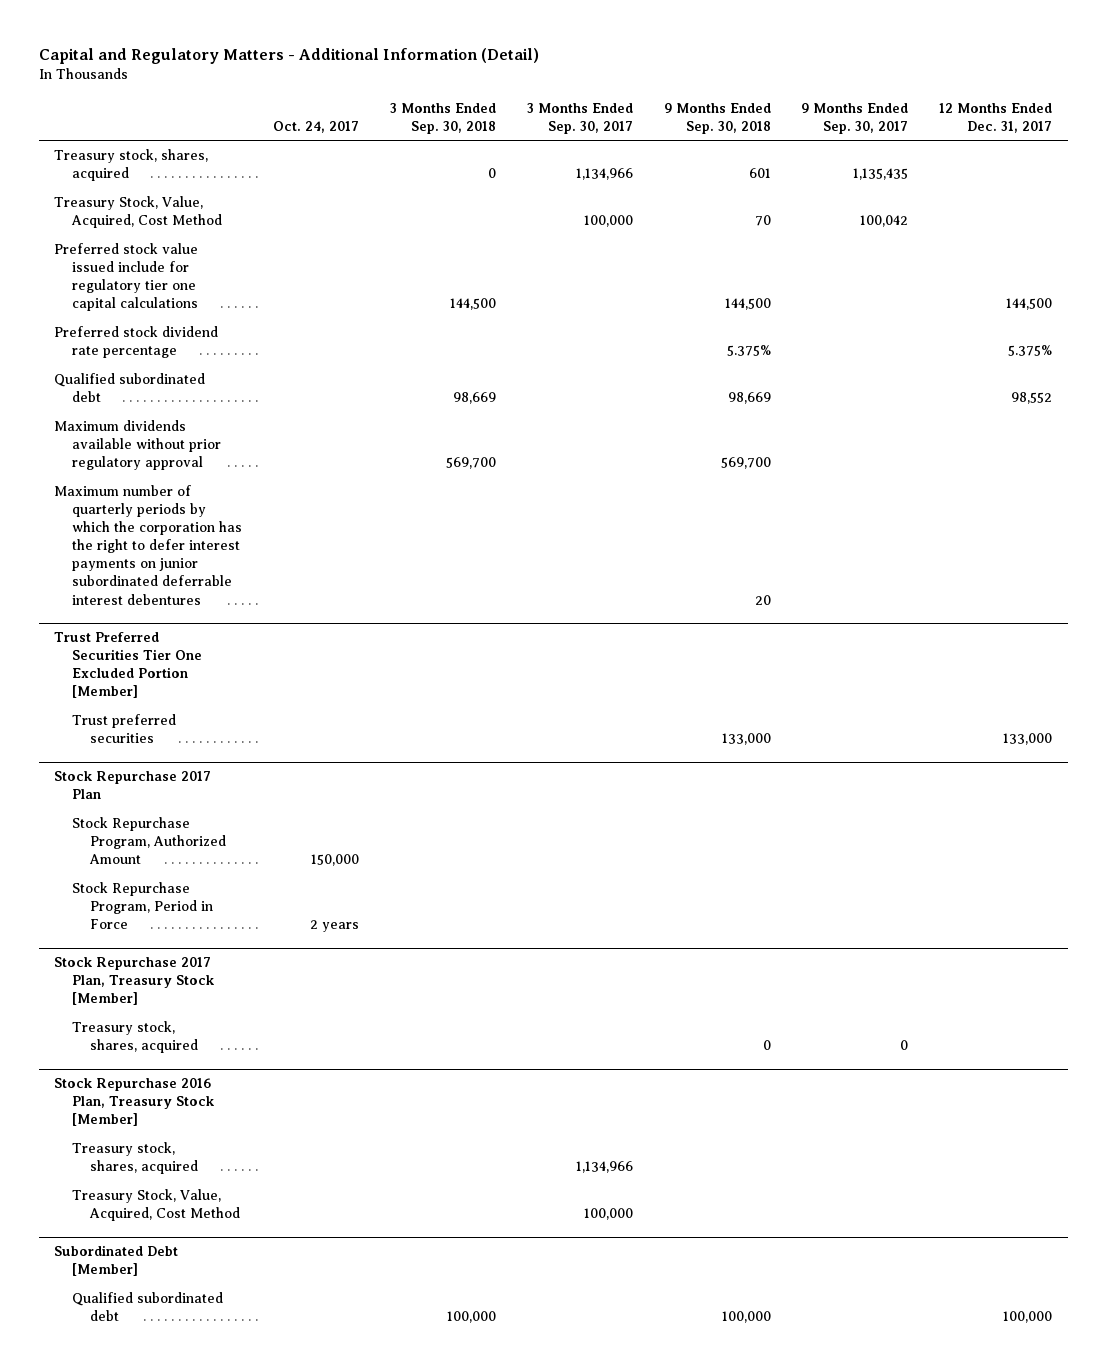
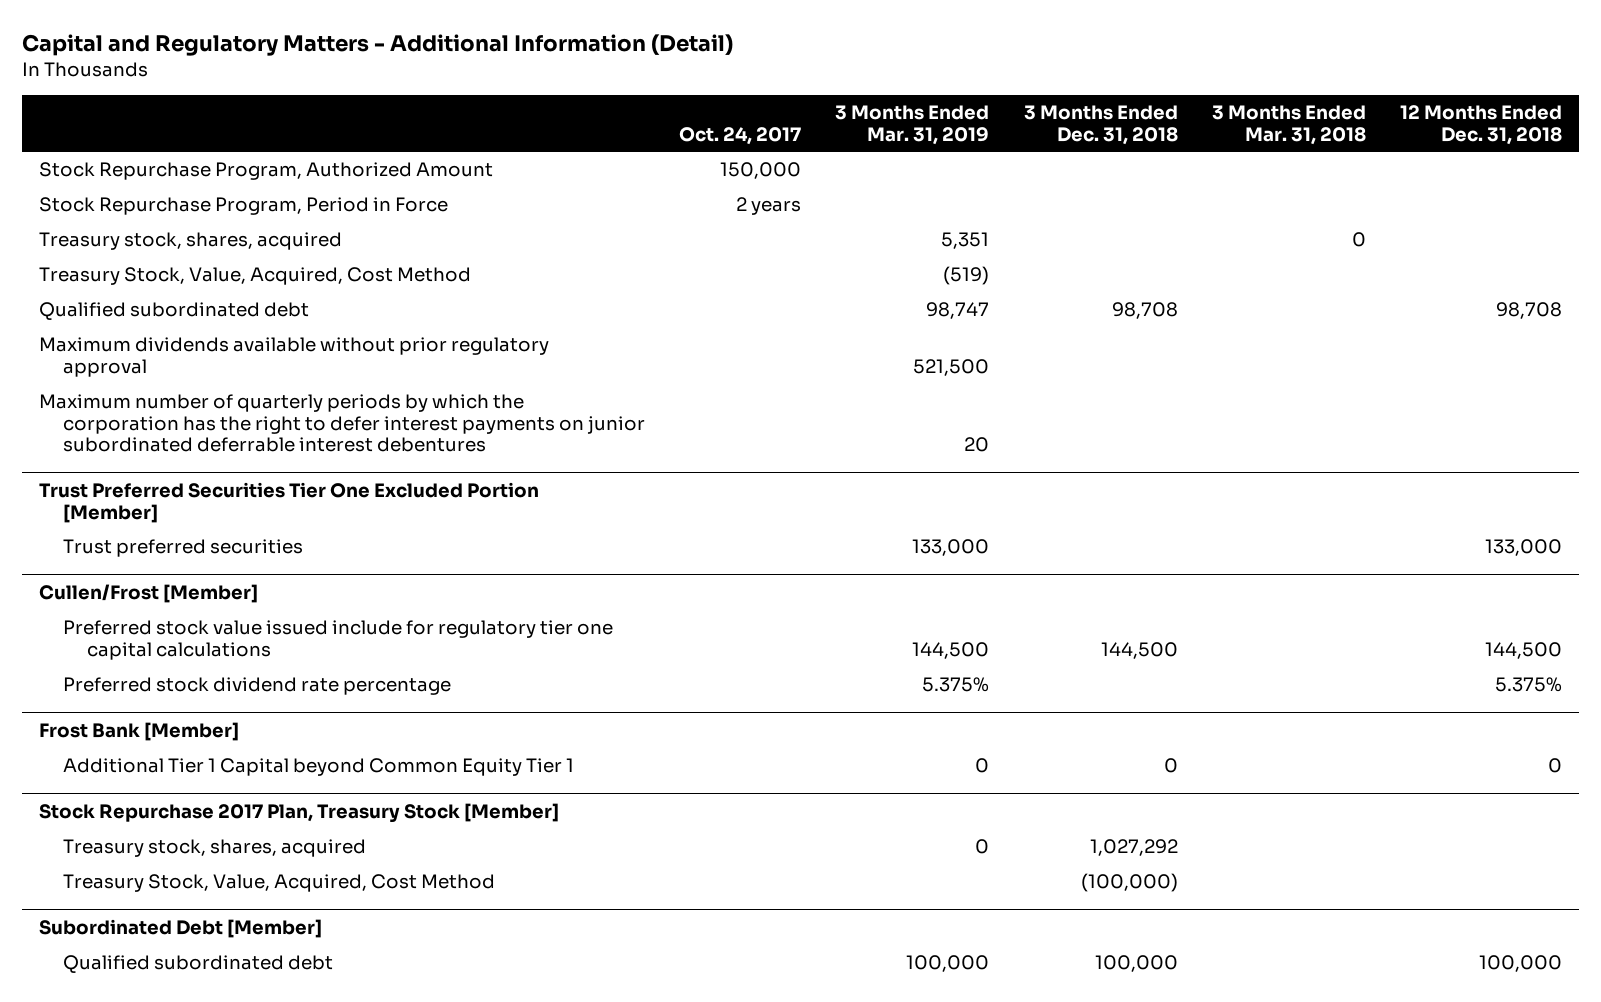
[389,102,496,134] 3 Months Ended Sep. 30, 2018 -> none
[526,102,633,134] 3 Months Ended Sep. 30, 2017 -> none
[663,102,771,134] 9 Months Ended Sep. 30, 2018 -> none
[801,102,909,134] 9 Months Ended Sep. 30, 2017 -> none
[939,102,1053,133] 12 Months Ended Dec. 31, 2017 -> none
none -> [835,105,990,145] 3 Months Ended Mar. 31, 2019
none -> [1023,105,1178,145] 3 Months Ended Dec. 31, 2018
none -> [1212,105,1367,145] 3 Months Ended Mar. 31, 2018
none -> [1400,105,1563,145] 12 Months Ended Dec. 31, 2018
none -> [38,162,493,181] Stock Repurchase Program, Authorized Amount
none -> [38,197,448,216] Stock Repurchase Program, Period in Force
[53,243,199,312] Preferred stock value issued include for regulatory tier one capital calculations -> none
[53,326,218,359] Preferred stock dividend rate percentage -> none
[53,771,211,800] Stock Repurchase 2017 Plan -> none
[72,817,227,865] Stock Repurchase Program, Authorized Amount -> none
[72,882,214,930] Stock Repurchase Program, Period in Force -> none
none -> [38,584,258,604] Cullen/Frost [Member]
none -> [62,620,613,660] Preferred stock value issued include for regulatory tier one capital calculations
none -> [62,677,451,696] Preferred stock dividend rate percentage
none -> [38,722,239,742] Frost Bank [Member]
none -> [62,758,574,777] Additional Tier 1 Capital beyond Common Equity Tier 1
[53,1078,216,1127] Stock Repurchase 2016 Plan, Treasury Stock [Member] -> none
[72,1142,199,1175] Treasury stock, shares, acquired -> none
[72,1189,241,1222] Treasury Stock, Value, Acquired, Cost Method -> none
none -> [62,874,495,893] Treasury Stock, Value, Acquired, Cost Method

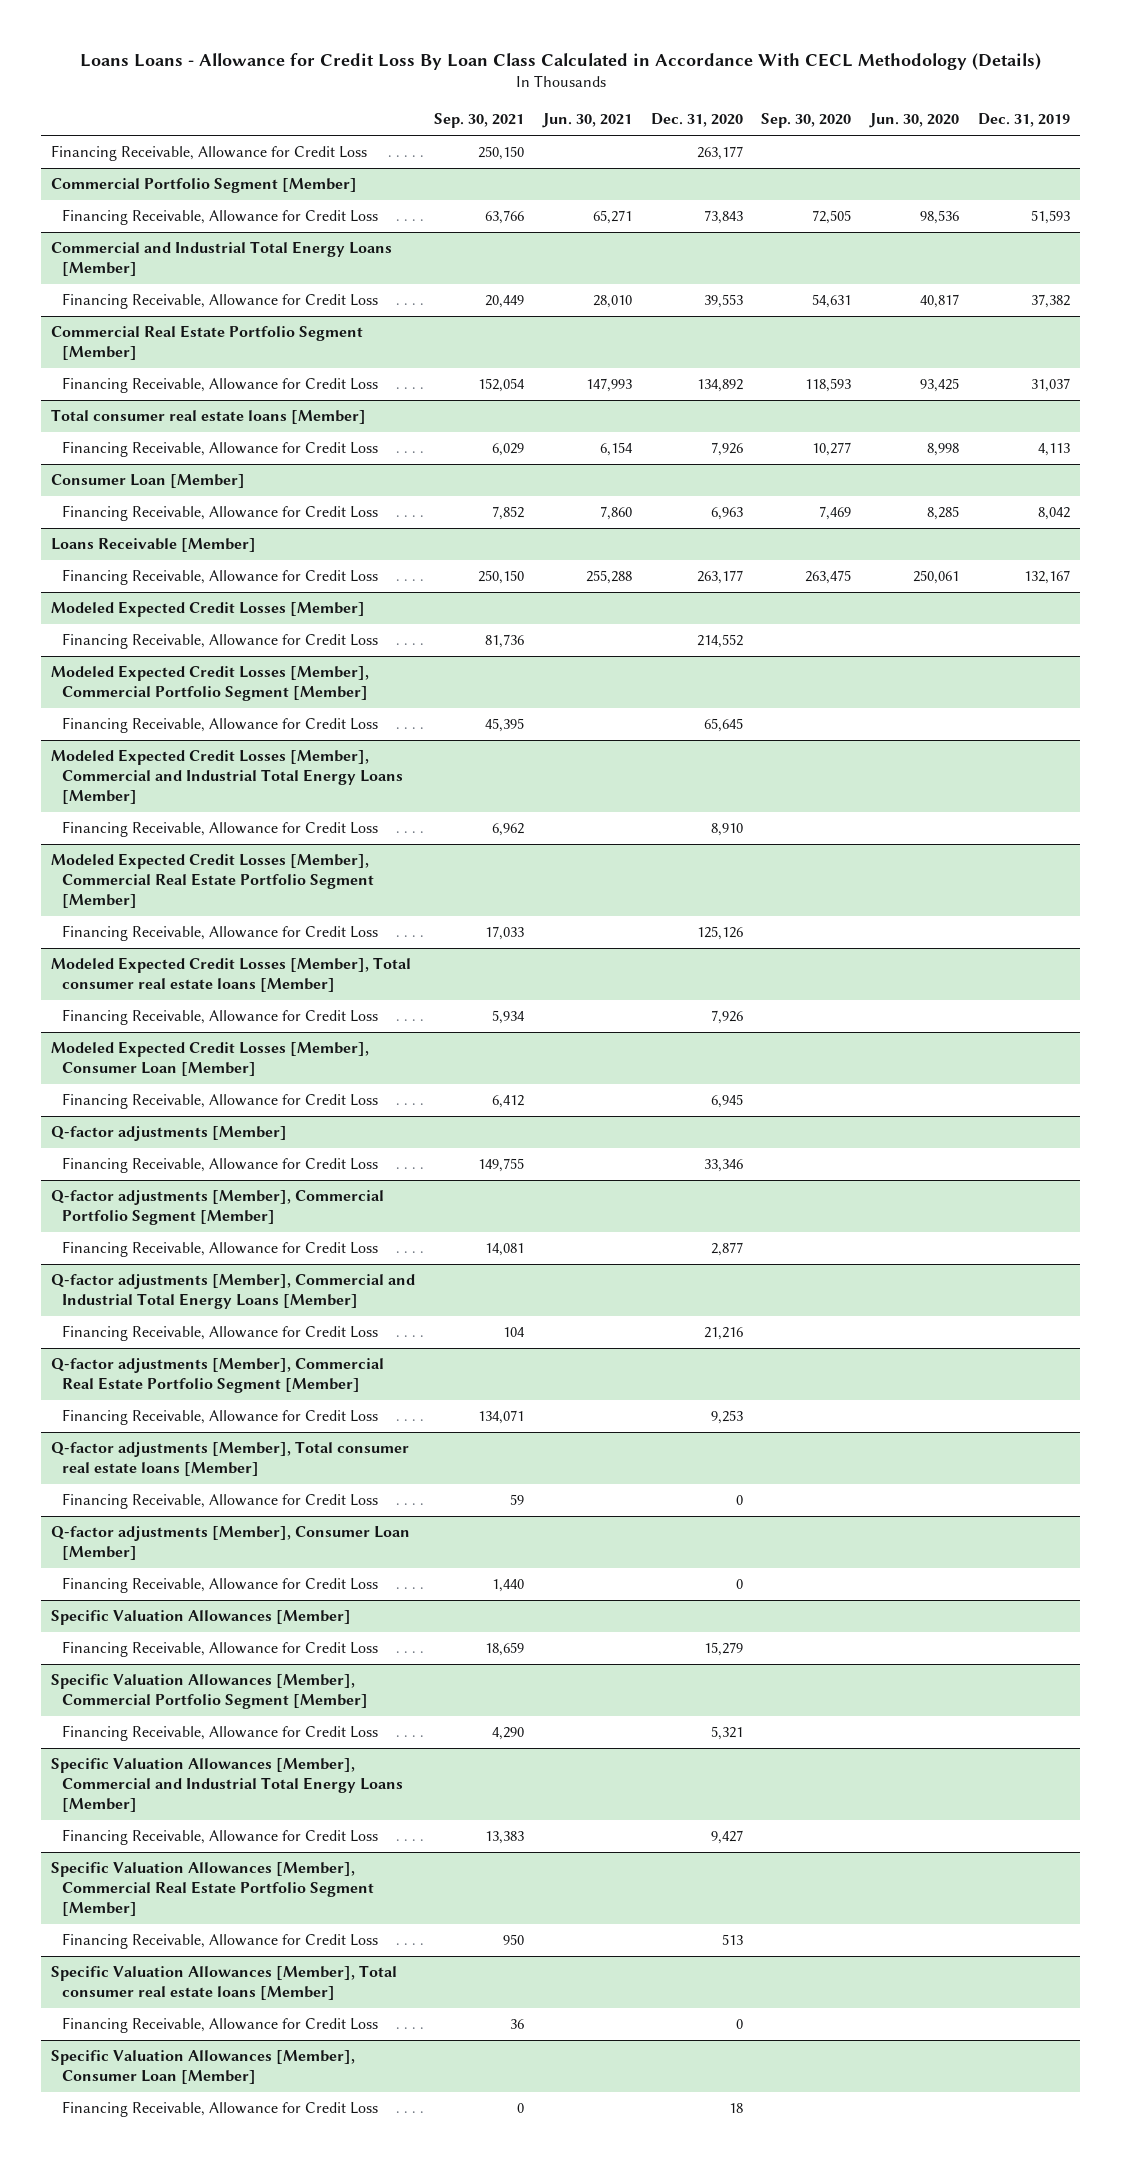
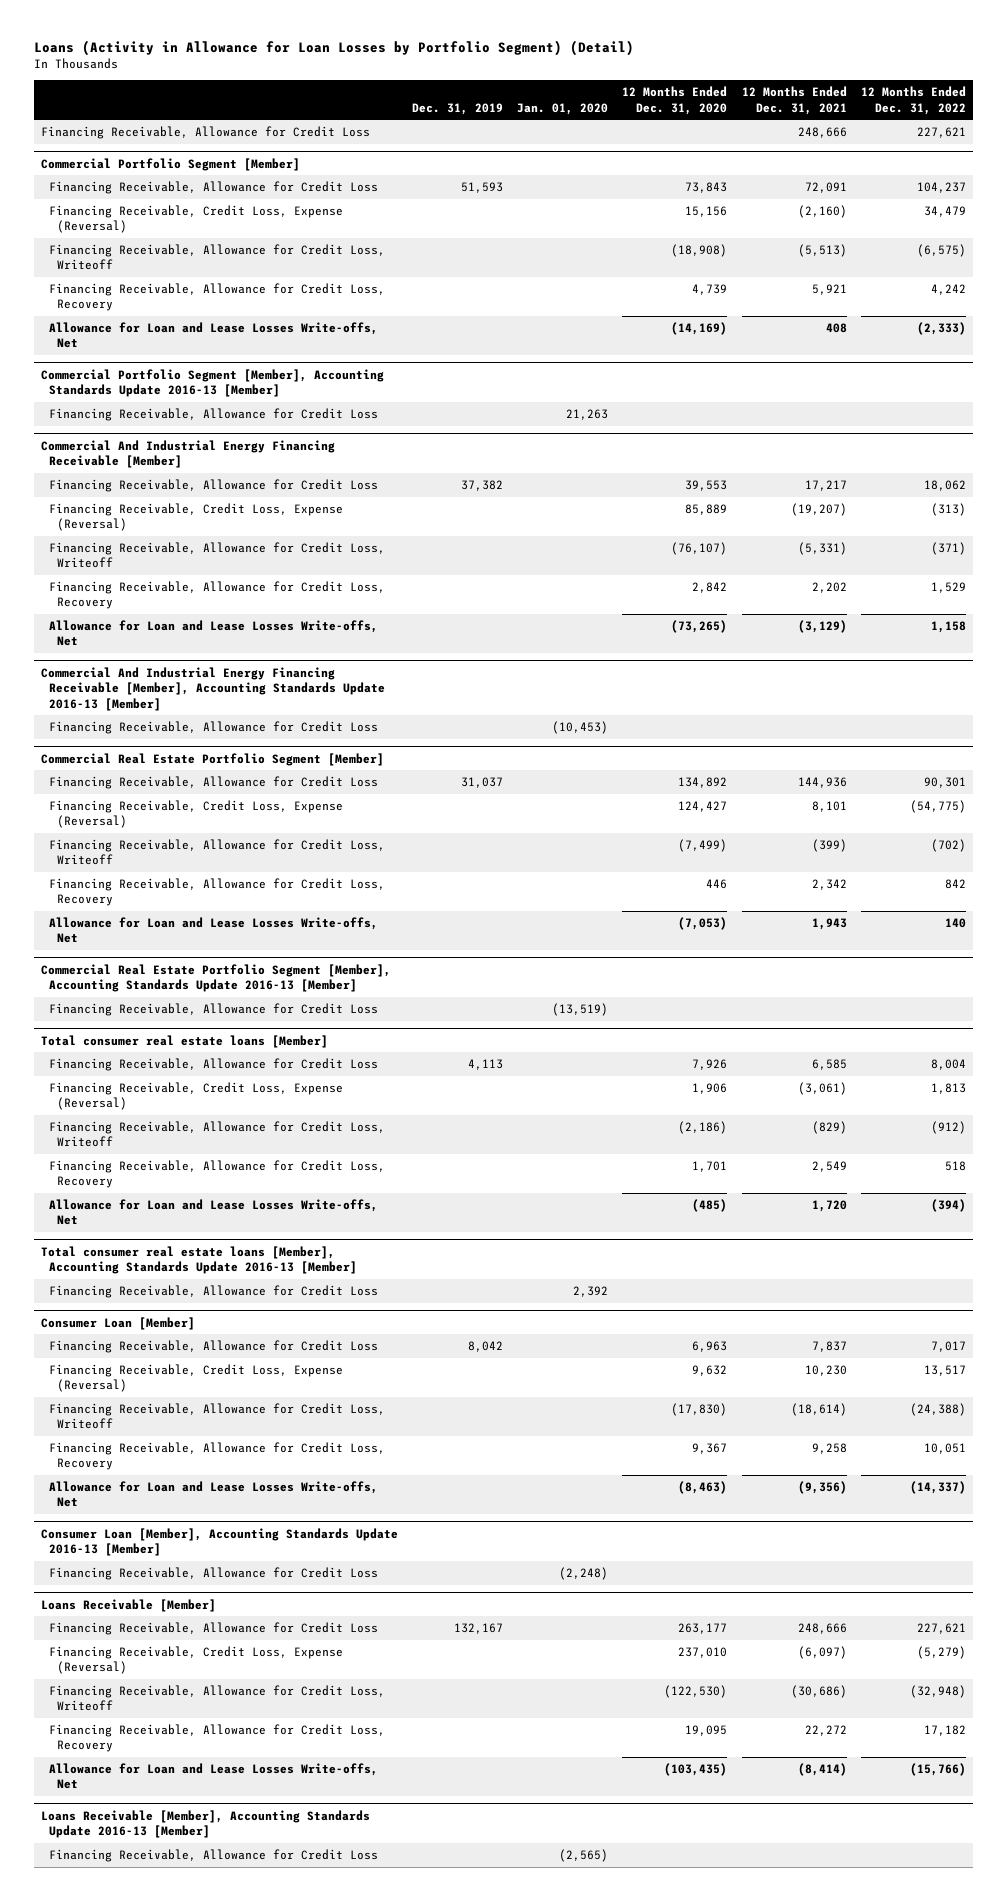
[79,52,1041,70] Loans Loans - Allowance for Credit Loss By Loan Class Calculated in Accordance With CECL Methodology (Details) -> [33,40,634,57] Loans (Activity in Allowance for Loan Losses by Portfolio Segment) (Detail)
[433,113,524,129] Sep. 30, 2021 -> none
[541,113,632,129] Jun. 30, 2021 -> none
[650,113,743,128] Dec. 31, 2020 -> none
[761,113,852,129] Sep. 30, 2020 -> none
[869,113,960,129] Jun. 30, 2020 -> none
none -> [517,102,609,115] Jan. 01, 2020
none -> [622,86,728,115] 12 Months Ended Dec. 31, 2020
none -> [741,86,847,115] 12 Months Ended Dec. 31, 2021
none -> [860,86,966,115] 12 Months Ended Dec. 31, 2022
none -> [49,205,344,234] Financing Receivable, Credit Loss, Expense (Reversal)
none -> [49,244,386,271] Financing Receivable, Allowance for Credit Loss, Writeoff
none -> [49,283,386,312] Financing Receivable, Allowance for Credit Loss, Recovery
none -> [49,322,379,349] Allowance for Loan and Lease Losses Write-offs, Net
none -> [40,368,384,398] Commercial Portfolio Segment [Member], Accounting Standards Update 2016-13 [Member]
none -> [49,408,379,422] Financing Receivable, Allowance for Credit Loss
[50,241,392,277] Commercial and Industrial Total Energy Loans [Member] -> [40,439,335,469] Commercial And Industrial Energy Financing Receivable [Member]
none -> [49,503,344,532] Financing Receivable, Credit Loss, Expense (Reversal)
none -> [49,542,386,569] Financing Receivable, Allowance for Credit Loss, Writeoff
none -> [49,581,386,610] Financing Receivable, Allowance for Credit Loss, Recovery
none -> [49,620,379,647] Allowance for Loan and Lease Losses Write-offs, Net
none -> [40,666,386,711] Commercial And Industrial Energy Financing Receivable [Member], Accounting Standards Update 2016-13 [Member]
none -> [49,721,379,735] Financing Receivable, Allowance for Credit Loss
none -> [49,800,344,829] Financing Receivable, Credit Loss, Expense (Reversal)
none -> [49,839,386,866] Financing Receivable, Allowance for Credit Loss, Writeoff
none -> [49,878,386,907] Financing Receivable, Allowance for Credit Loss, Recovery
none -> [49,917,379,944] Allowance for Loan and Lease Losses Write-offs, Net
none -> [40,963,391,993] Commercial Real Estate Portfolio Segment [Member], Accounting Standards Update 2016-13 [Member]
none -> [49,1003,379,1017] Financing Receivable, Allowance for Credit Loss
none -> [49,1082,344,1111] Financing Receivable, Credit Loss, Expense (Reversal)
none -> [49,1121,386,1148] Financing Receivable, Allowance for Credit Loss, Writeoff
none -> [49,1160,386,1189] Financing Receivable, Allowance for Credit Loss, Recovery
none -> [49,1199,379,1226] Allowance for Loan and Lease Losses Write-offs, Net
none -> [40,1245,358,1275] Total consumer real estate loans [Member], Accounting Standards Update 2016-13 [Member]
none -> [49,1285,379,1299] Financing Receivable, Allowance for Credit Loss
none -> [49,1364,344,1393] Financing Receivable, Credit Loss, Expense (Reversal)
none -> [49,1403,386,1430] Financing Receivable, Allowance for Credit Loss, Writeoff
none -> [49,1442,386,1471] Financing Receivable, Allowance for Credit Loss, Recovery
none -> [49,1481,379,1508] Allowance for Loan and Lease Losses Write-offs, Net
none -> [40,1527,398,1557] Consumer Loan [Member], Accounting Standards Update 2016-13 [Member]
none -> [49,1567,379,1581] Financing Receivable, Allowance for Credit Loss
[50,601,365,618] Modeled Expected Credit Losses [Member] -> none
[62,633,379,650] Financing Receivable, Allowance for Credit Loss -> none
[50,665,369,702] Modeled Expected Credit Losses [Member], Commercial Portfolio Segment [Member] -> none
[62,717,379,734] Financing Receivable, Allowance for Credit Loss -> none
[50,749,404,805] Modeled Expected Credit Losses [Member], Commercial and Industrial Total Energy Loans [Member] -> none
[62,821,379,838] Financing Receivable, Allowance for Credit Loss -> none
[50,853,375,909] Modeled Expected Credit Losses [Member], Commercial Real Estate Portfolio Segment [Member] -> none
[62,925,379,942] Financing Receivable, Allowance for Credit Loss -> none
[50,957,411,993] Modeled Expected Credit Losses [Member], Total consumer real estate loans [Member] -> none
[62,1009,379,1026] Financing Receivable, Allowance for Credit Loss -> none
[50,1041,369,1077] Modeled Expected Credit Losses [Member], Consumer Loan [Member] -> none
[62,1093,379,1110] Financing Receivable, Allowance for Credit Loss -> none
[50,1126,287,1142] Q-factor adjustments [Member] -> none
[62,1157,379,1174] Financing Receivable, Allowance for Credit Loss -> none
[50,1190,384,1226] Q-factor adjustments [Member], Commercial Portfolio Segment [Member] -> none
[62,1241,379,1258] Financing Receivable, Allowance for Credit Loss -> none
[50,1274,415,1310] Q-factor adjustments [Member], Commercial and Industrial Total Energy Loans [Member] -> none
[62,1325,379,1342] Financing Receivable, Allowance for Credit Loss -> none
[50,1358,384,1394] Q-factor adjustments [Member], Commercial Real Estate Portfolio Segment [Member] -> none
[62,1409,379,1426] Financing Receivable, Allowance for Credit Loss -> none
[50,1441,409,1477] Q-factor adjustments [Member], Total consumer real estate loans [Member] -> none
[62,1493,379,1510] Financing Receivable, Allowance for Credit Loss -> none
[50,1526,410,1561] Q-factor adjustments [Member], Consumer Loan [Member] -> none
[62,1577,379,1594] Financing Receivable, Allowance for Credit Loss -> none
[50,1610,351,1626] Specific Valuation Allowances [Member] -> none
[62,1641,379,1658] Financing Receivable, Allowance for Credit Loss -> none
[50,1674,369,1710] Specific Valuation Allowances [Member], Commercial Portfolio Segment [Member] -> none
[62,1725,379,1742] Financing Receivable, Allowance for Credit Loss -> none
[50,1758,404,1813] Specific Valuation Allowances [Member], Commercial and Industrial Total Energy Loans [Member] -> none
[62,1829,379,1846] Financing Receivable, Allowance for Credit Loss -> none
[50,1862,375,1917] Specific Valuation Allowances [Member], Commercial Real Estate Portfolio Segment [Member] -> none
[62,1933,379,1950] Financing Receivable, Allowance for Credit Loss -> none
[50,1965,397,2001] Specific Valuation Allowances [Member], Total consumer real estate loans [Member] -> none
[62,2017,379,2034] Financing Receivable, Allowance for Credit Loss -> none
[50,2050,355,2085] Specific Valuation Allowances [Member], Consumer Loan [Member] -> none
[62,2101,379,2118] Financing Receivable, Allowance for Credit Loss -> none
none -> [49,1646,344,1675] Financing Receivable, Credit Loss, Expense (Reversal)
none -> [49,1685,386,1712] Financing Receivable, Allowance for Credit Loss, Writeoff
none -> [49,1724,386,1753] Financing Receivable, Allowance for Credit Loss, Recovery
none -> [49,1763,379,1790] Allowance for Loan and Lease Losses Write-offs, Net
none -> [40,1809,370,1839] Loans Receivable [Member], Accounting Standards Update 2016-13 [Member]
none -> [49,1849,379,1863] Financing Receivable, Allowance for Credit Loss

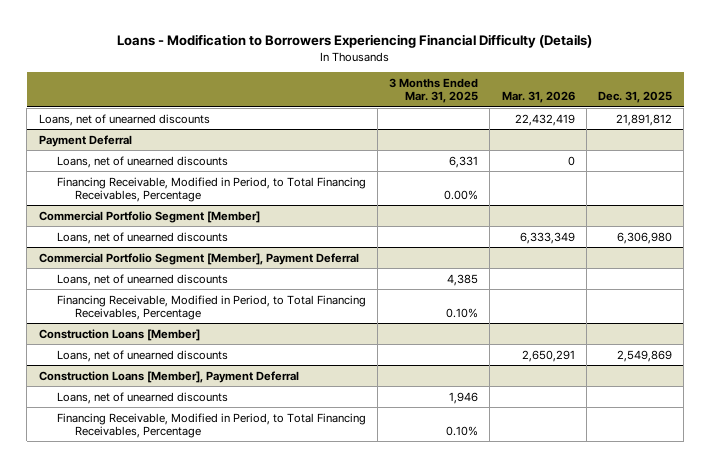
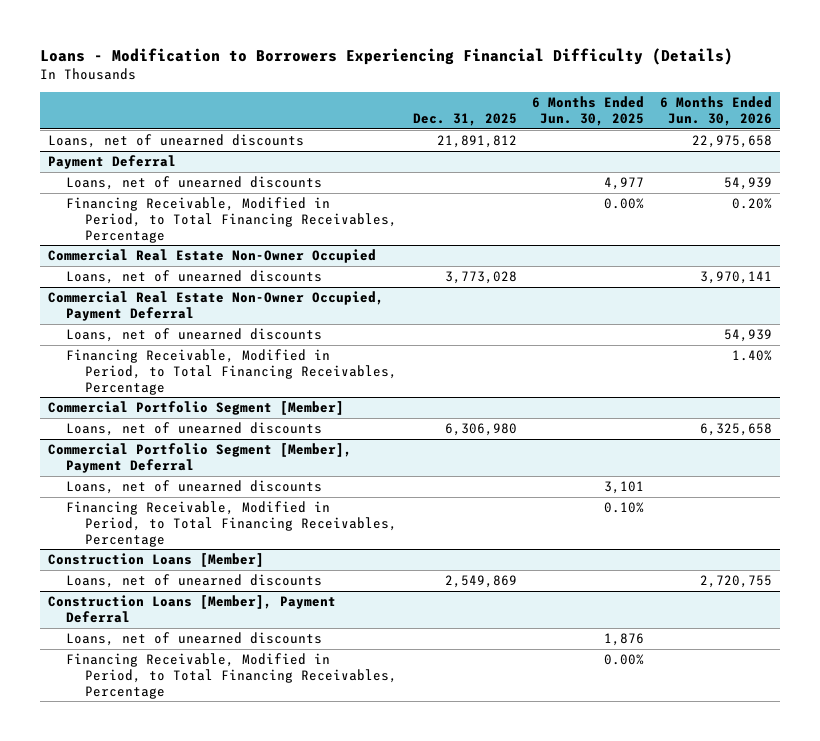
[389,77,479,104] 3 Months Ended Mar. 31, 2025 -> none
[501,91,575,104] Mar. 31, 2026 -> none
none -> [532,96,645,126] 6 Months Ended Jun. 30, 2025
none -> [660,96,773,126] 6 Months Ended Jun. 30, 2026
none -> [47,249,376,264] Commercial Real Estate Non-Owner Occupied
none -> [66,270,323,285] Loans, net of unearned discounts
none -> [47,291,384,321] Commercial Real Estate Non-Owner Occupied, Payment Deferral
none -> [66,328,323,343] Loans, net of unearned discounts
none -> [66,349,397,395] Financing Receivable, Modified in Period, to Total Financing Receivables, Percentage

